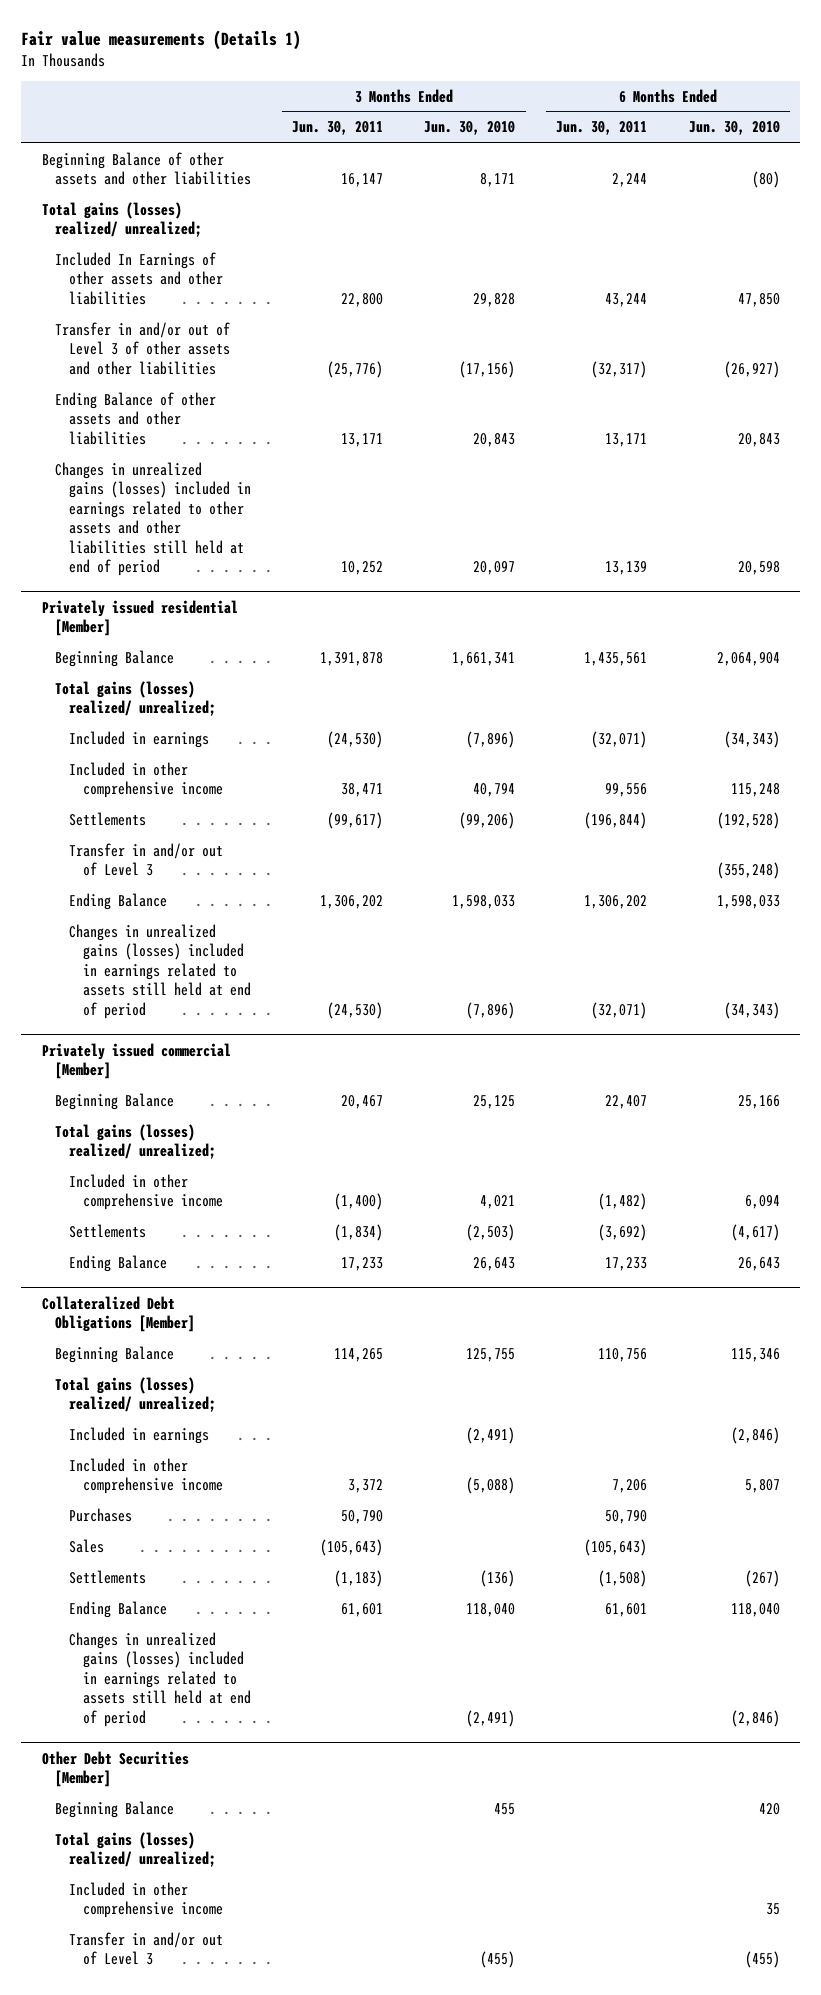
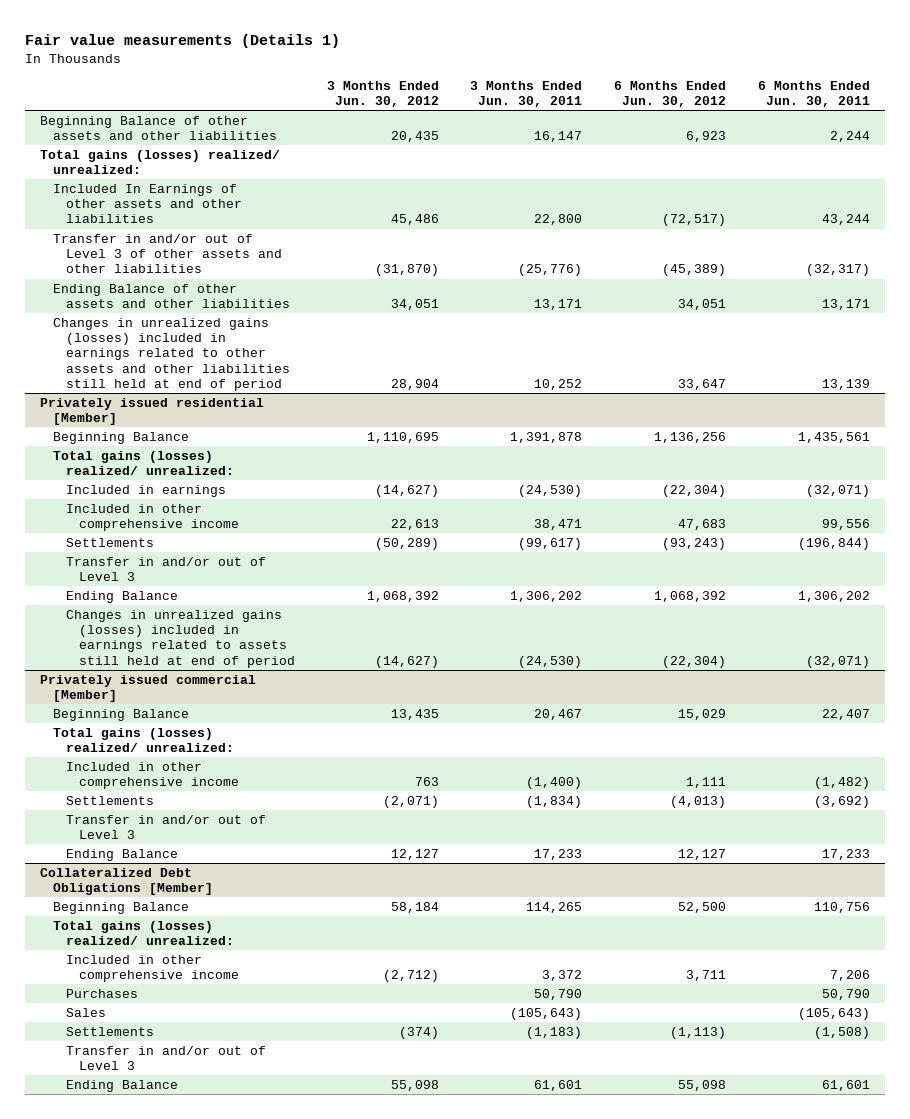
[424,121,516,136] Jun. 30, 2010 -> none
[688,121,780,136] Jun. 30, 2010 -> none
none -> [326,80,439,107] 3 Months Ended Jun. 30, 2012
none -> [614,80,727,107] 6 Months Ended Jun. 30, 2012
[41,201,203,238] Total gains (losses) realized/ unrealized; -> [40,149,281,175] Total gains (losses) realized/ unrealized:
[55,680,217,717] Total gains (losses) realized/ unrealized; -> [53,450,235,476] Total gains (losses) realized/ unrealized:
[55,1123,217,1160] Total gains (losses) realized/ unrealized; -> [53,727,235,753] Total gains (losses) realized/ unrealized:
none -> [66,814,267,840] Transfer in and/or out of Level 3
[69,1426,210,1444] Included in earnings -> none
[55,1376,217,1413] Total gains (losses) realized/ unrealized; -> [53,920,235,946] Total gains (losses) realized/ unrealized:
[69,1631,251,1727] Changes in unrealized gains (losses) included in earnings related to assets still held at end of period -> none
[41,1750,189,1788] Other Debt Securities [Member] -> none
[55,1800,175,1818] Beginning Balance -> none
[55,1831,217,1868] Total gains (losses) realized/ unrealized; -> none
[69,1881,223,1919] Included in other comprehensive income -> none
[69,1600,168,1618] Ending Balance -> [66,1079,179,1092] Ending Balance

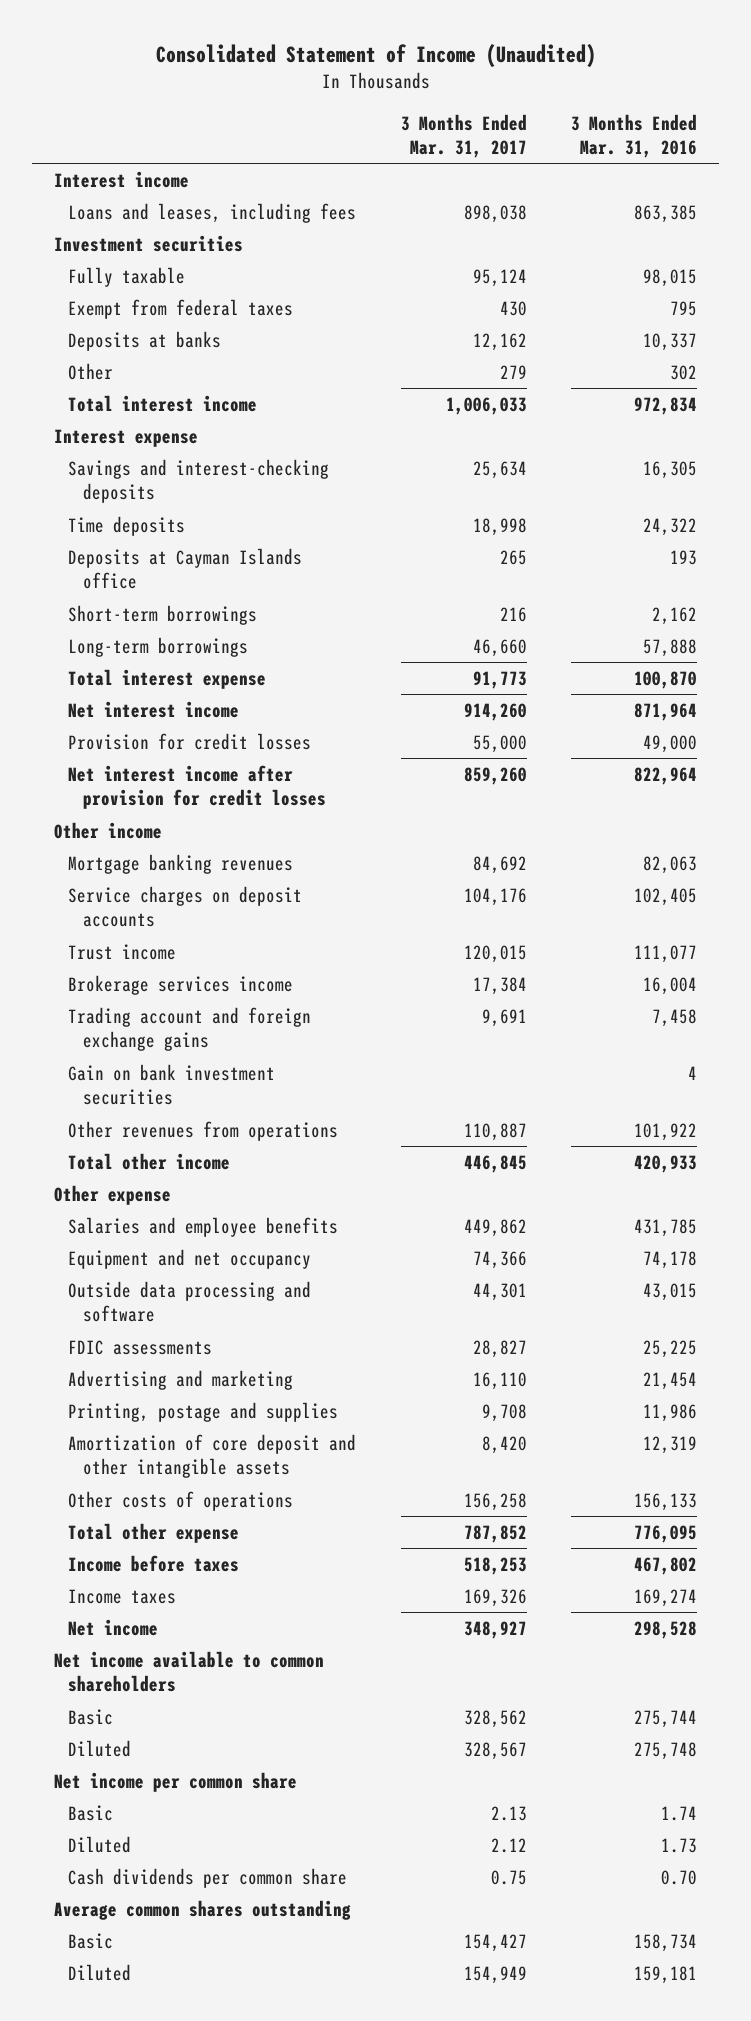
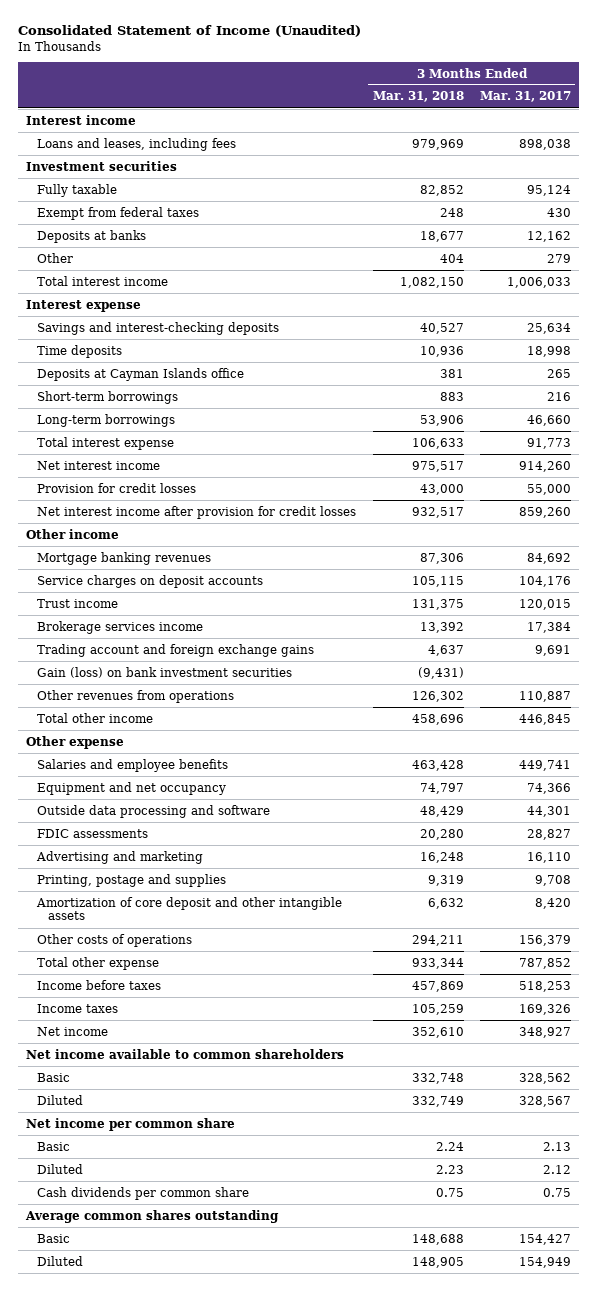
[571,113,698,159] 3 Months Ended Mar. 31, 2016 -> none
none -> [372,91,464,103] Mar. 31, 2018
[68,1063,276,1106] Gain on bank investment securities -> [37,666,293,678] Gain (loss) on bank investment securities
[463,1218,527,1237] 449,862 -> [519,759,572,771] 449,741
[463,1492,527,1511] 156,258 -> [519,934,572,946] 156,379

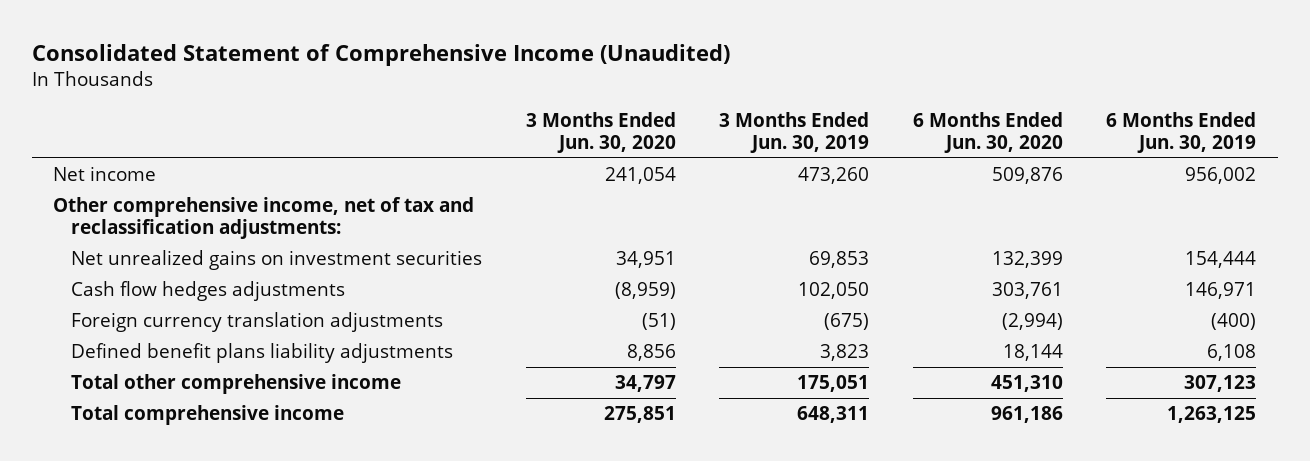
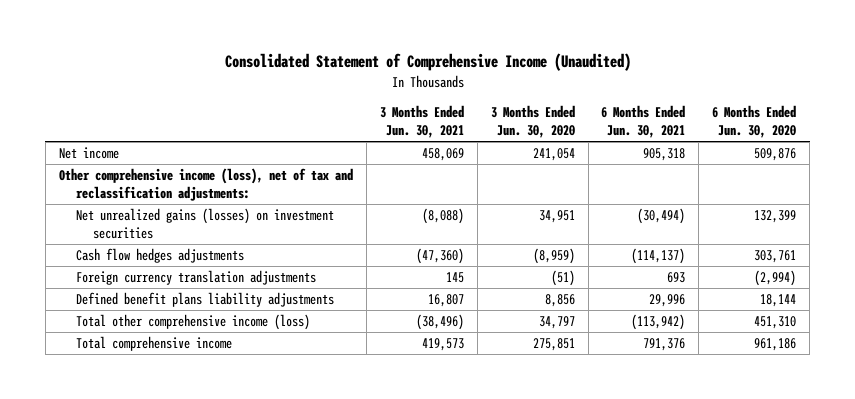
[719,112,870,153] 3 Months Ended Jun. 30, 2019 -> none
[1106,112,1257,153] 6 Months Ended Jun. 30, 2019 -> none
none -> [379,104,464,138] 3 Months Ended Jun. 30, 2021
none -> [601,104,686,138] 6 Months Ended Jun. 30, 2021
[53,197,475,239] Other comprehensive income, net of tax and reclassification adjustments: -> [58,168,353,202] Other comprehensive income (loss), net of tax and reclassification adjustments:
[71,250,483,271] Net unrealized gains on investment securities -> [75,208,334,240] Net unrealized gains (losses) on investment securities
[71,374,402,395] Total other comprehensive income -> [75,314,310,331] Total other comprehensive income (loss)

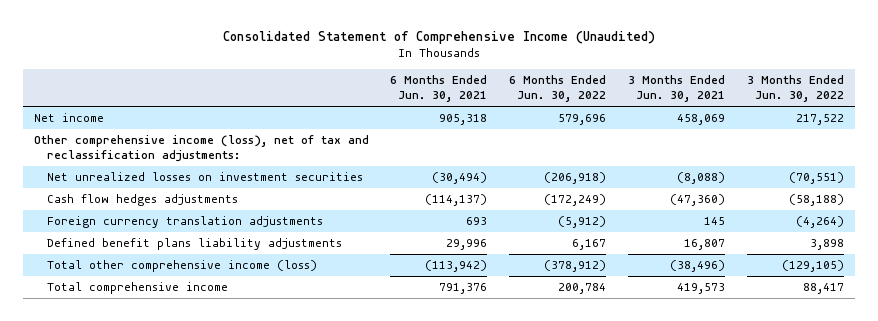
[490,104,575,138] 3 Months Ended Jun. 30, 2020 -> none
[712,104,797,138] 6 Months Ended Jun. 30, 2020 -> none
none -> [509,75,607,103] 6 Months Ended Jun. 30, 2022
none -> [746,75,844,103] 3 Months Ended Jun. 30, 2022
[75,208,334,240] Net unrealized gains (losses) on investment securities -> [46,171,363,181] Net unrealized losses on investment securities

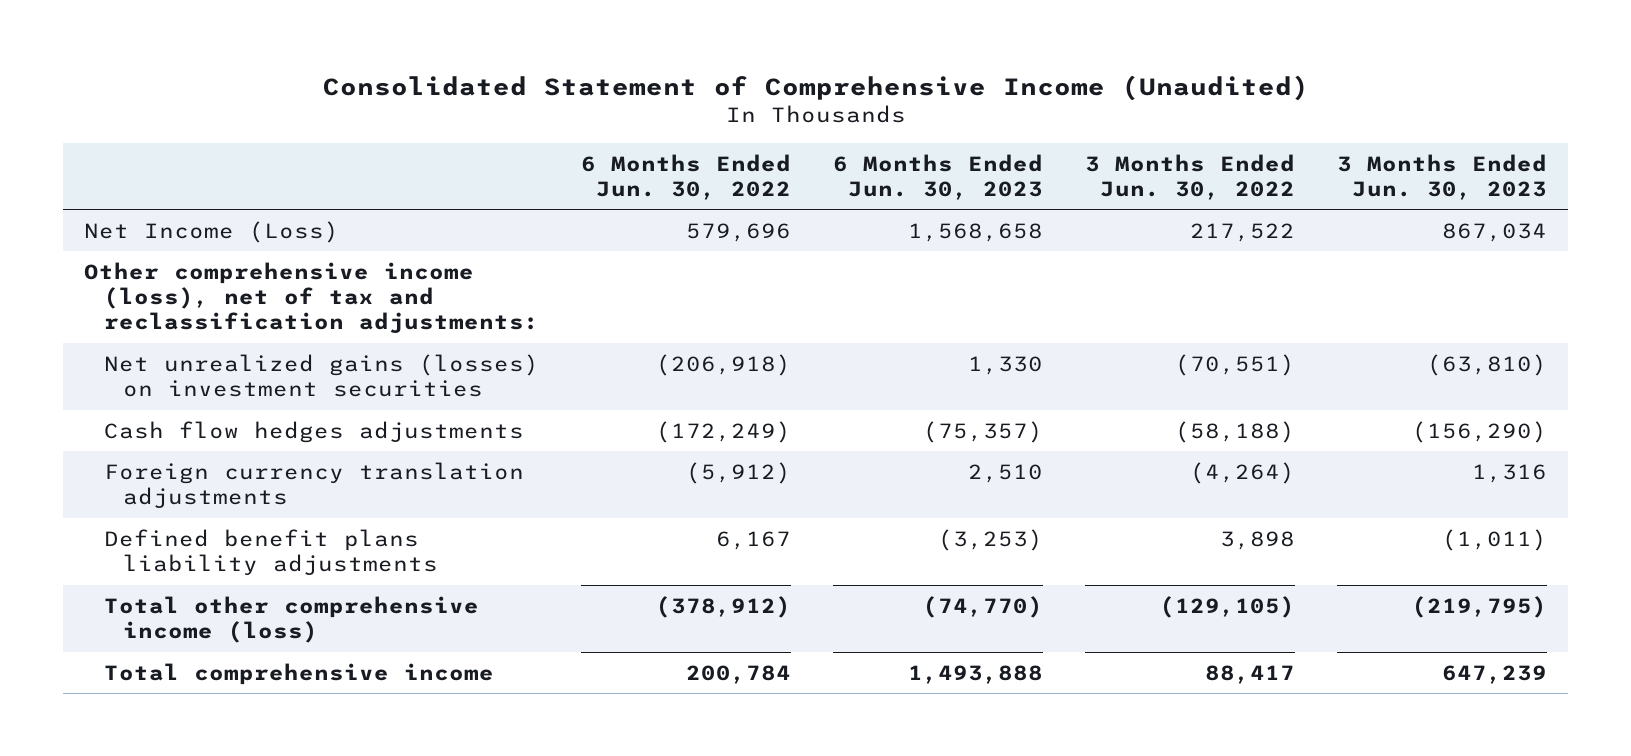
[390,75,488,103] 6 Months Ended Jun. 30, 2021 -> none
[628,75,726,103] 3 Months Ended Jun. 30, 2021 -> none
none -> [832,153,1043,200] 6 Months Ended Jun. 30, 2023
none -> [1336,153,1547,200] 3 Months Ended Jun. 30, 2023
[33,112,104,122] Net income -> [84,220,340,243] Net Income (Loss)
[46,171,363,181] Net unrealized losses on investment securities -> [103,353,539,398] Net unrealized gains (losses) on investment securities

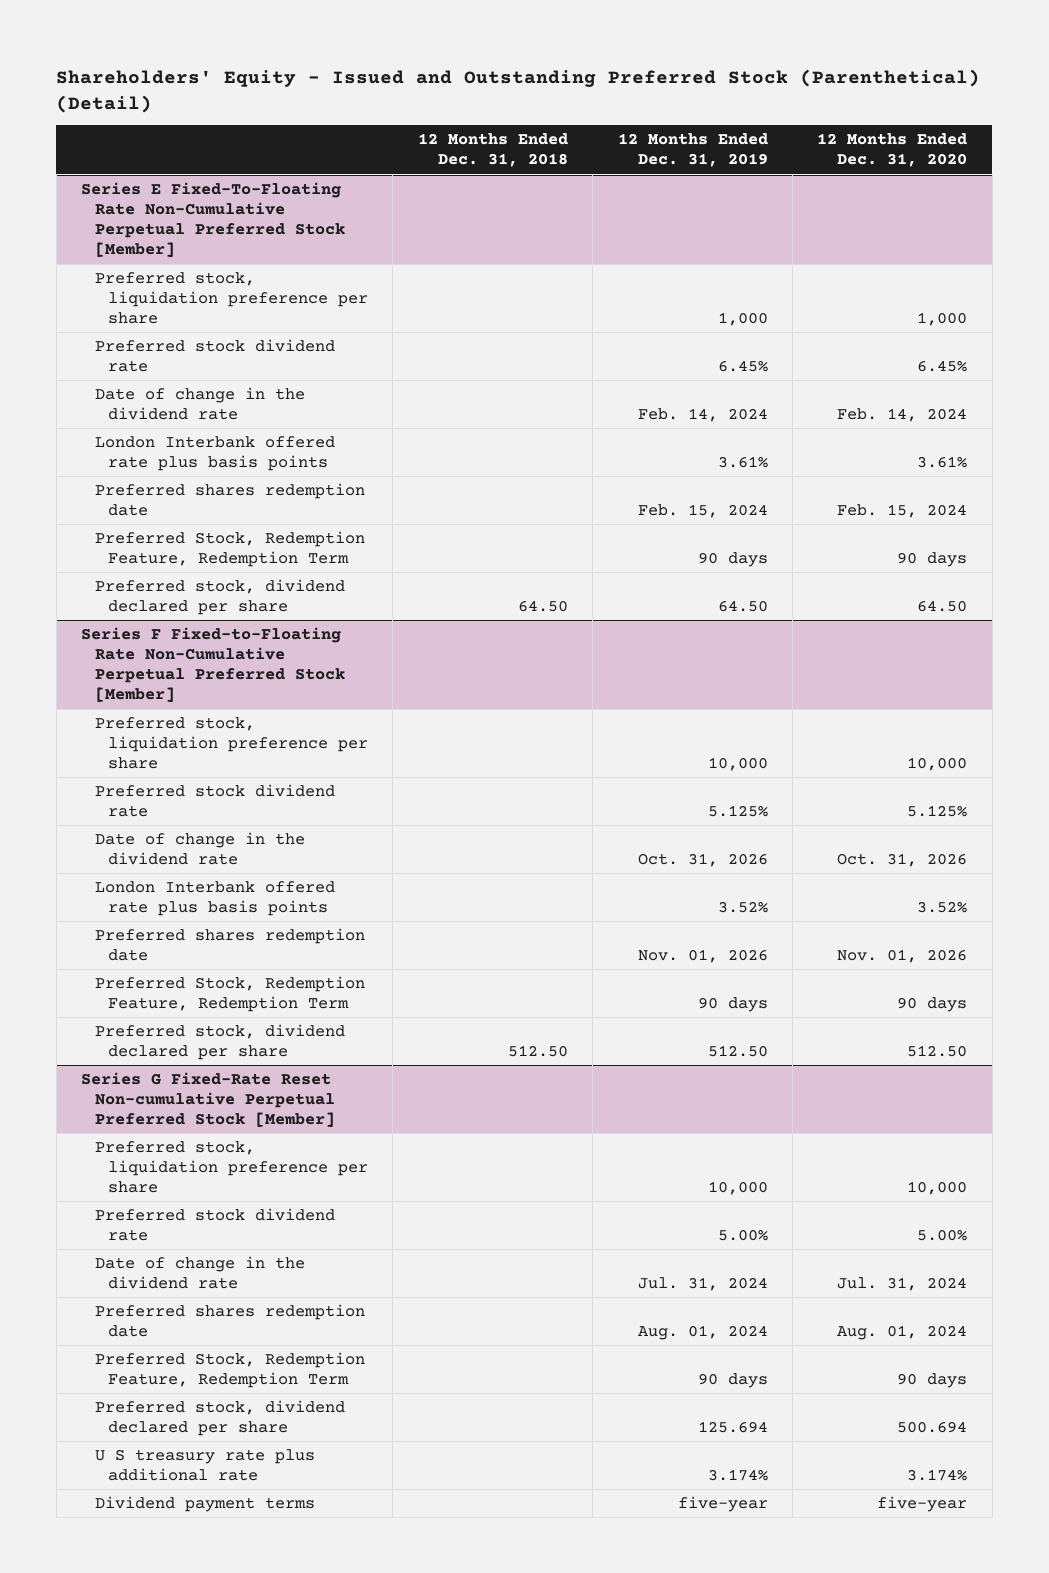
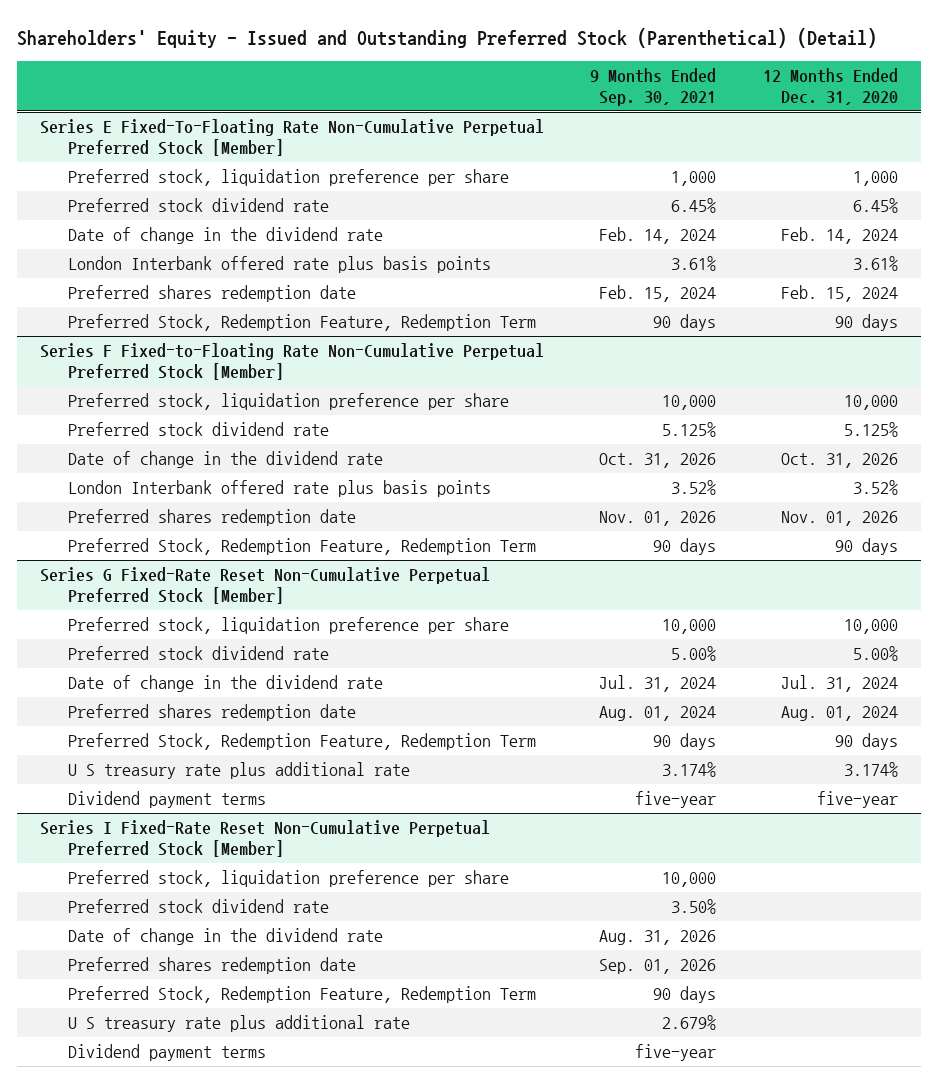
[417,133,568,168] 12 Months Ended Dec. 31, 2018 -> none
[617,133,768,168] 12 Months Ended Dec. 31, 2019 -> none
none -> [590,67,717,107] 9 Months Ended Sep. 30, 2021
[94,579,345,616] Preferred stock, dividend declared per share -> none
[94,1024,345,1061] Preferred stock, dividend declared per share -> none
[81,1072,335,1128] Series G Fixed-Rate Reset Non-cumulative Perpetual Preferred Stock [Member] -> [39,566,490,605] Series G Fixed-Rate Reset Non-Cumulative Perpetual Preferred Stock [Member]
[94,1400,345,1437] Preferred stock, dividend declared per share -> none
none -> [39,819,490,858] Series I Fixed-Rate Reset Non-Cumulative Perpetual Preferred Stock [Member]
none -> [67,869,509,887] Preferred stock, liquidation preference per share
none -> [67,898,329,913] Preferred stock dividend rate
none -> [67,927,383,945] Date of change in the dividend rate
none -> [67,956,356,974] Preferred shares redemption date
none -> [67,985,536,1003] Preferred Stock, Redemption Feature, Redemption Term
none -> [67,1014,410,1032] U S treasury rate plus additional rate
none -> [67,1043,266,1061] Dividend payment terms

